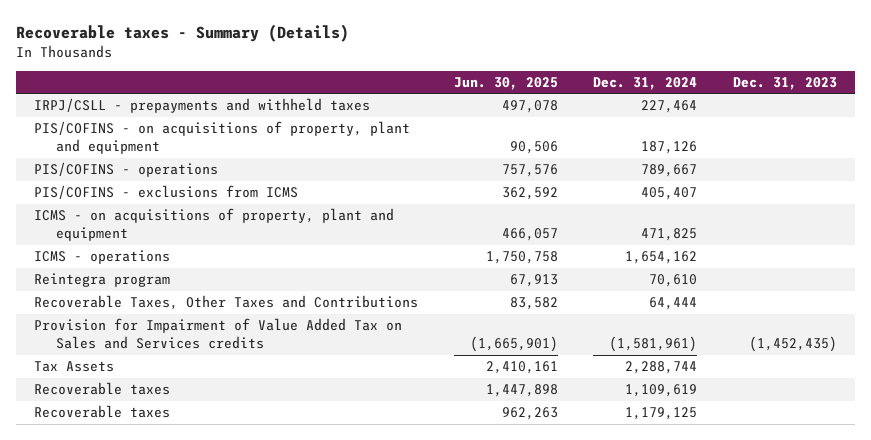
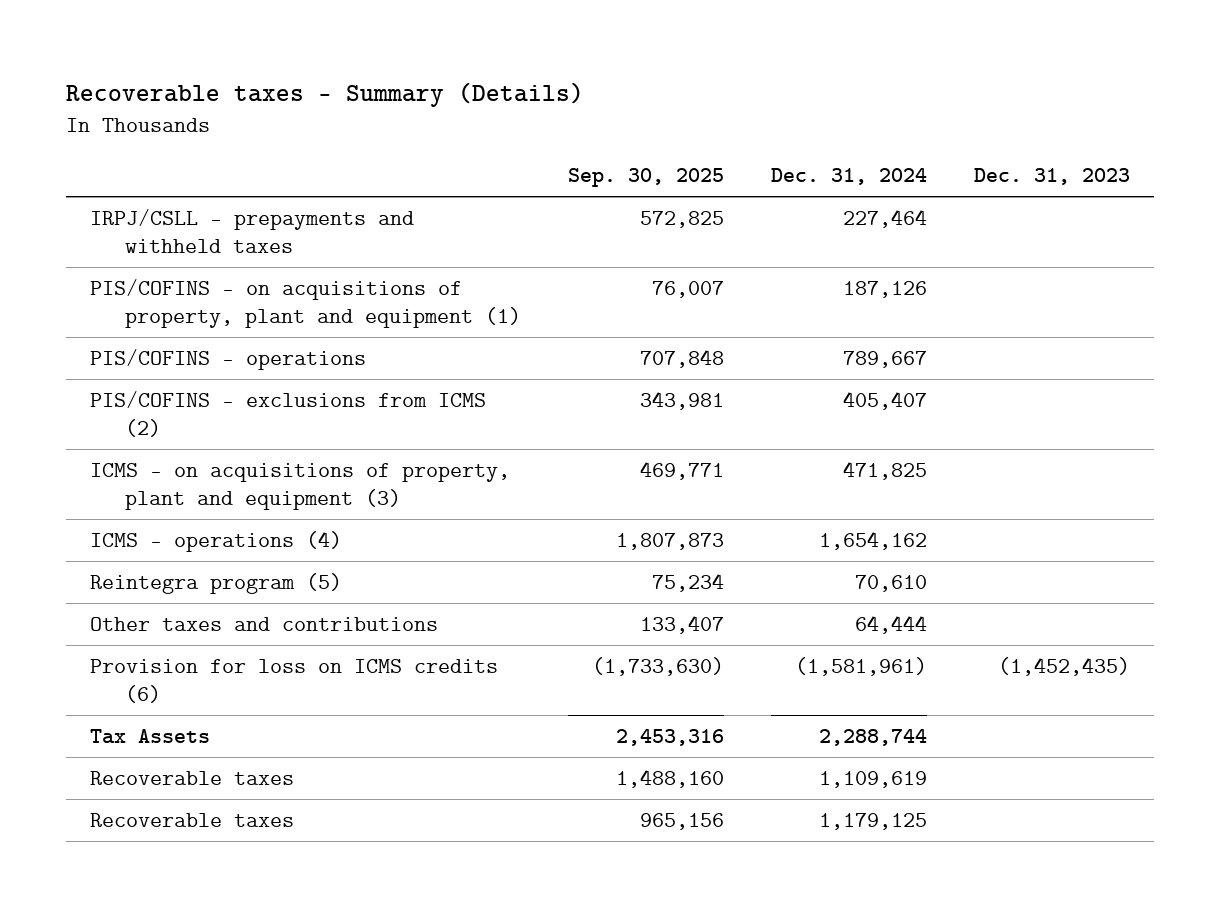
[453,76,558,90] Jun. 30, 2025 -> none
none -> [567,168,724,188] Sep. 30, 2025
[33,121,410,155] PIS/COFINS - on acquisitions of property, plant and equipment -> [89,279,521,328] PIS/COFINS - on acquisitions of property, plant and equipment (1)
[33,185,298,200] PIS/COFINS - exclusions from ICMS -> [89,391,486,437] PIS/COFINS - exclusions from ICMS (2)
[33,208,394,242] ICMS - on acquisitions of property, plant and equipment -> [89,463,510,510] ICMS - on acquisitions of property, plant and equipment (3)
[33,250,170,265] ICMS - operations -> [89,531,342,553] ICMS - operations (4)
[33,273,170,288] Reintegra program -> [89,573,342,595] Reintegra program (5)
[33,295,418,311] Recoverable Taxes, Other Taxes and Contributions -> [89,617,438,632] Other taxes and contributions
[33,318,402,350] Provision for Impairment of Value Added Tax on Sales and Services credits -> [89,659,498,703] Provision for loss on ICMS credits (6)

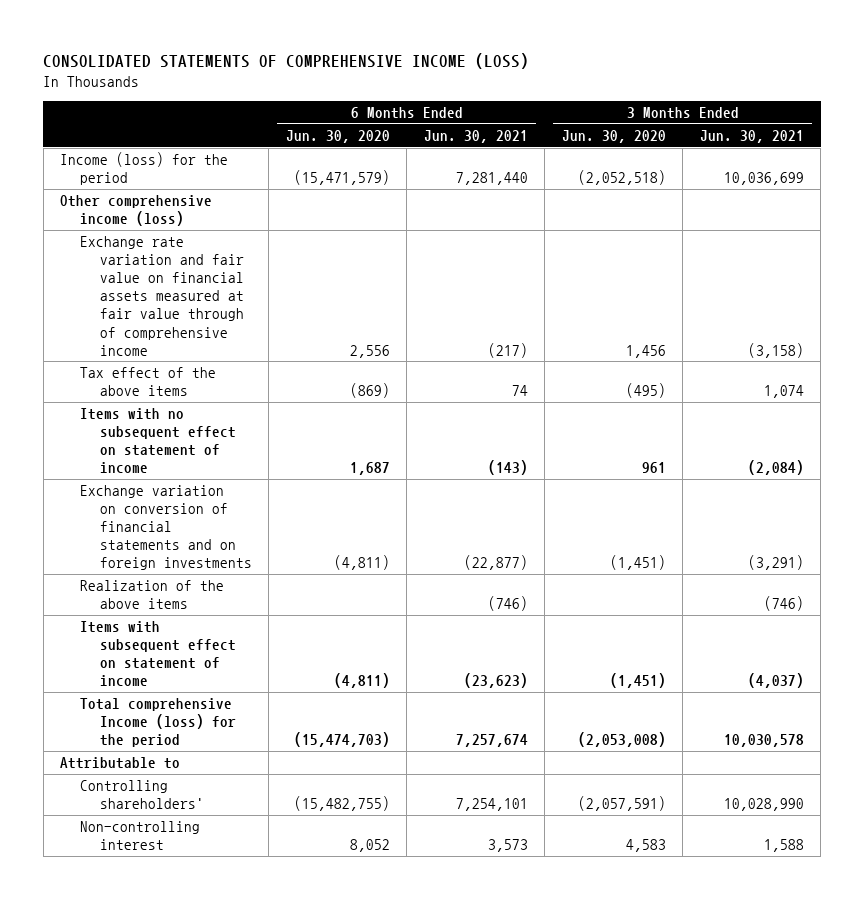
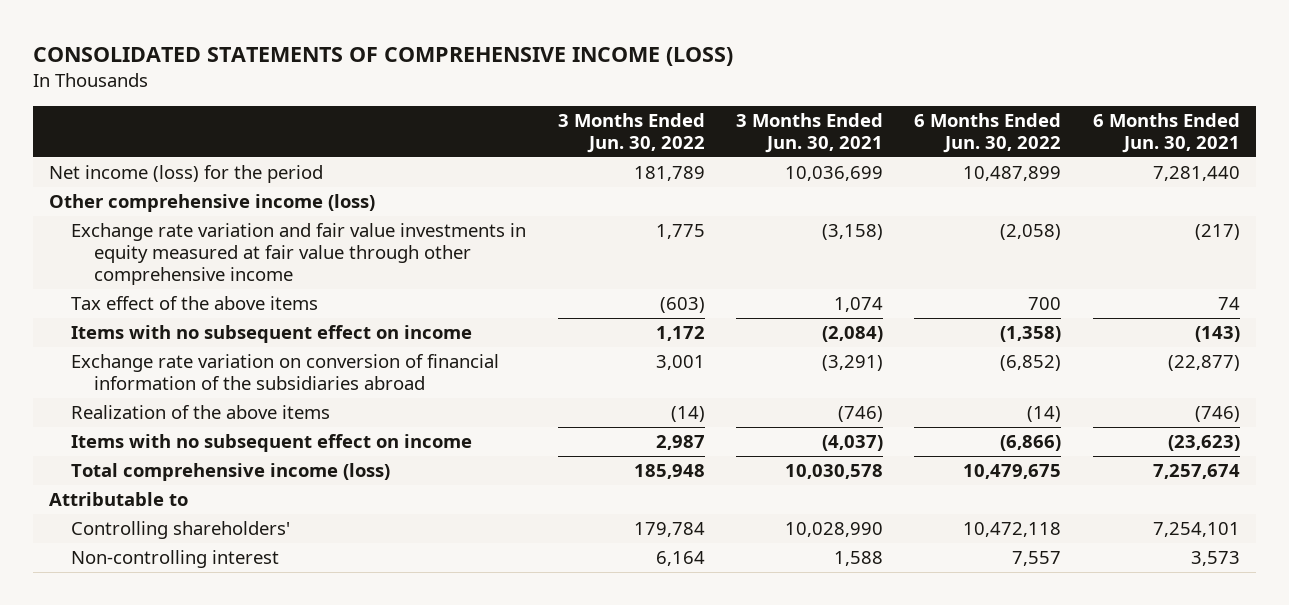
[285,130,390,144] Jun. 30, 2020 -> none
[561,130,666,144] Jun. 30, 2020 -> none
none -> [557,113,705,154] 3 Months Ended Jun. 30, 2022
none -> [914,113,1062,154] 6 Months Ended Jun. 30, 2022
[60,152,229,186] Income (loss) for the period -> [48,165,323,184] Net income (loss) for the period
[79,236,244,356] Exchange rate variation and fair value on financial assets measured at fair value through of comprehensive income -> [71,223,527,285] Exchange rate variation and fair value investments in equity measured at fair value through other comprehensive income
[79,408,236,474] Items with no subsequent effect on statement of income -> [71,325,473,344] Items with no subsequent effect on income
[79,485,252,571] Exchange variation on conversion of financial statements and on foreign investments -> [71,354,500,391] Exchange rate variation on conversion of financial information of the subsidiaries abroad
[79,621,236,687] Items with subsequent effect on statement of income -> [71,434,473,453] Items with no subsequent effect on income
[79,698,236,748] Total comprehensive Income (loss) for the period -> [71,463,391,482] Total comprehensive income (loss)

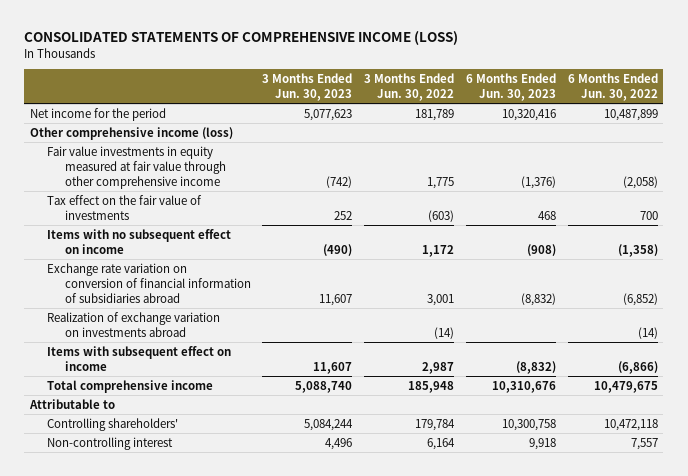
[736,113,884,154] 3 Months Ended Jun. 30, 2021 -> none
[1092,113,1240,154] 6 Months Ended Jun. 30, 2021 -> none
none -> [262,73,353,102] 3 Months Ended Jun. 30, 2023
none -> [465,73,556,102] 6 Months Ended Jun. 30, 2023
[48,165,323,184] Net income (loss) for the period -> [30,107,167,121] Net income for the period
[71,223,527,285] Exchange rate variation and fair value investments in equity measured at fair value through other comprehensive income -> [47,145,226,189] Fair value investments in equity measured at fair value through other comprehensive income
[71,296,319,311] Tax effect of the above items -> [47,194,203,220] Tax effect on the fair value of investments
[71,354,500,391] Exchange rate variation on conversion of financial information of the subsidiaries abroad -> [47,262,251,303] Exchange rate variation on conversion of financial information of subsidiaries abroad
[71,405,331,420] Realization of the above items -> [47,311,221,337] Realization of exchange variation on investments abroad
[71,434,473,453] Items with no subsequent effect on income -> [47,345,232,371] Items with subsequent effect on income
[71,463,391,482] Total comprehensive income (loss) -> [47,379,214,393] Total comprehensive income

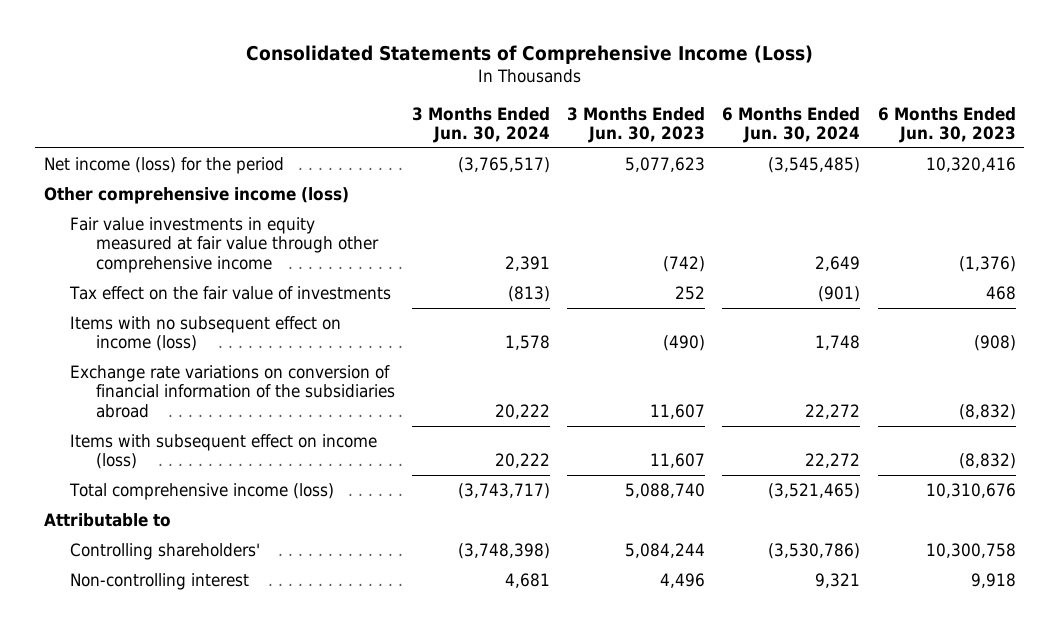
[24,31,459,46] CONSOLIDATED STATEMENTS OF COMPREHENSIVE INCOME (LOSS) -> [245,45,813,65] Consolidated Statements of Comprehensive Income (Loss)
[364,73,455,102] 3 Months Ended Jun. 30, 2022 -> none
[567,73,658,102] 6 Months Ended Jun. 30, 2022 -> none
none -> [411,106,550,143] 3 Months Ended Jun. 30, 2024
none -> [722,106,861,143] 6 Months Ended Jun. 30, 2024
[30,107,167,121] Net income for the period -> [43,156,284,174] Net income (loss) for the period
[47,311,221,337] Realization of exchange variation on investments abroad -> none
[47,228,232,254] Items with no subsequent effect on income -> [69,315,341,352] Items with no subsequent effect on income (loss)
[47,262,251,303] Exchange rate variation on conversion of financial information of subsidiaries abroad -> [69,364,395,418] Exchange rate variations on conversion of financial information of the subsidiaries abroad
[47,345,232,371] Items with subsequent effect on income -> [69,433,377,470] Items with subsequent effect on income (loss)
[47,379,214,393] Total comprehensive income -> [68,482,334,500] Total comprehensive income (loss)

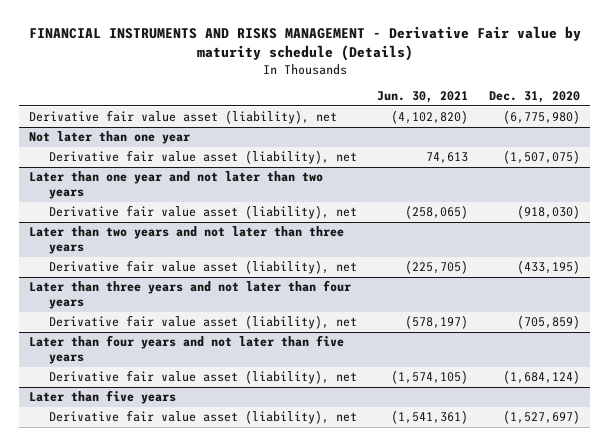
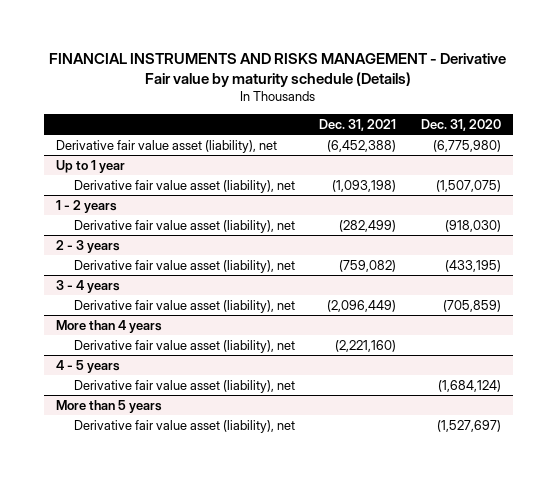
[377,91,469,104] Jun. 30, 2021 -> none
none -> [319,118,397,131] Dec. 31, 2021
[29,131,191,145] Not later than one year -> [55,159,125,173] Up to 1 year
[29,171,324,200] Later than one year and not later than two years -> [55,199,117,213] 1 - 2 years
[29,226,345,255] Later than two years and not later than three years -> [55,239,120,253] 2 - 3 years
[29,280,352,310] Later than three years and not later than four years -> [55,279,120,293] 3 - 4 years
none -> [55,319,162,333] More than 4 years
none -> [73,339,295,353] Derivative fair value asset (liability), net
[29,335,345,365] Later than four years and not later than five years -> [55,359,120,373] 4 - 5 years
[29,390,177,405] Later than five years -> [55,399,162,413] More than 5 years

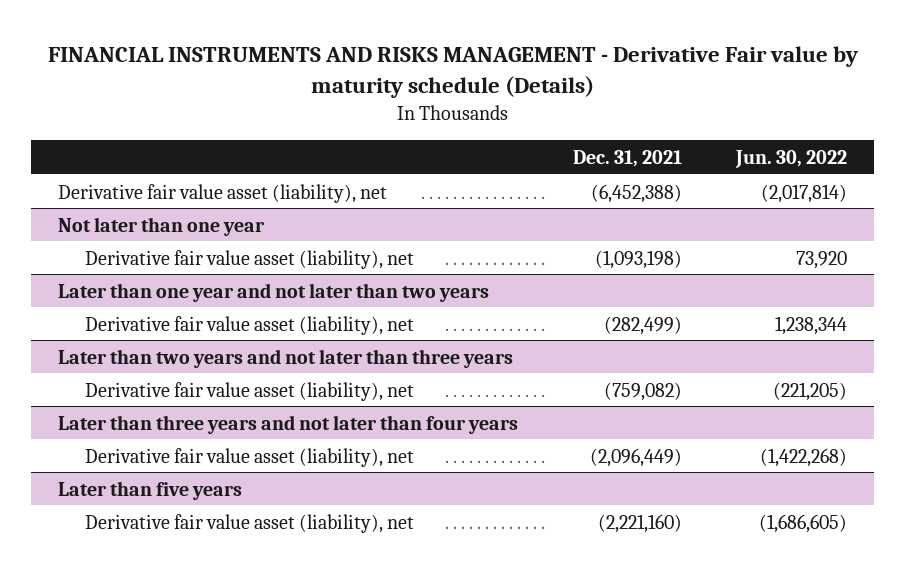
[420,118,501,131] Dec. 31, 2020 -> none
none -> [735,149,848,168] Jun. 30, 2022
[55,159,125,173] Up to 1 year -> [58,216,266,236] Not later than one year
[55,199,117,213] 1 - 2 years -> [58,282,490,302] Later than one year and not later than two years
[55,239,120,253] 2 - 3 years -> [58,348,514,368] Later than two years and not later than three years
[55,279,120,293] 3 - 4 years -> [58,414,519,434] Later than three years and not later than four years
[55,319,162,333] More than 4 years -> none
none -> [58,480,243,500] Later than five years
[55,359,120,373] 4 - 5 years -> none
[73,379,295,393] Derivative fair value asset (liability), net -> none
[55,399,162,413] More than 5 years -> none
[73,419,295,433] Derivative fair value asset (liability), net -> none

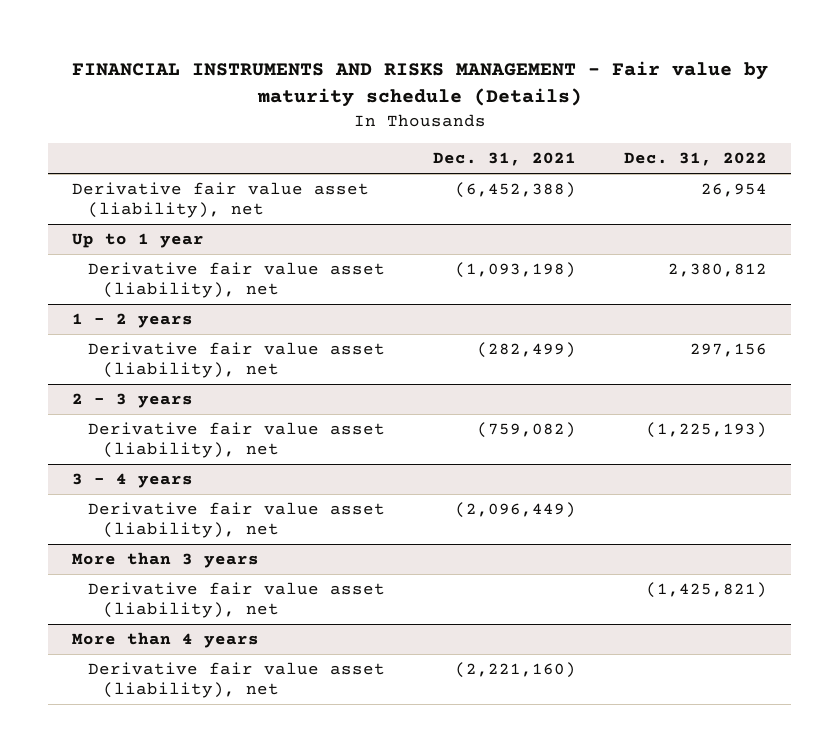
[47,46,858,99] FINANCIAL INSTRUMENTS AND RISKS MANAGEMENT - Derivative Fair value by maturity schedule (Details) -> [71,61,768,108] FINANCIAL INSTRUMENTS AND RISKS MANAGEMENT - Fair value by maturity schedule (Details)
[735,149,848,168] Jun. 30, 2022 -> none
none -> [623,152,767,167] Dec. 31, 2022
[58,216,266,236] Not later than one year -> [72,232,205,248] Up to 1 year
[58,282,490,302] Later than one year and not later than two years -> [72,312,194,328] 1 - 2 years
[58,348,514,368] Later than two years and not later than three years -> [72,392,194,408] 2 - 3 years
[58,414,519,434] Later than three years and not later than four years -> [72,472,194,488] 3 - 4 years
[58,480,243,500] Later than five years -> none
none -> [72,551,260,568] More than 3 years
none -> [87,581,385,619] Derivative fair value asset (liability), net
none -> [72,631,260,648] More than 4 years

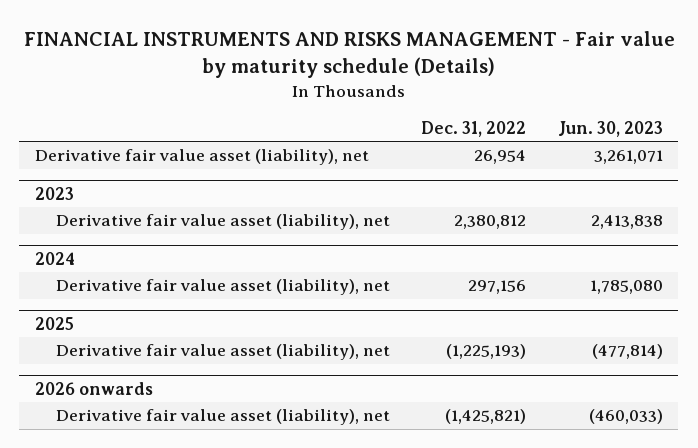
[432,152,576,167] Dec. 31, 2021 -> none
none -> [557,120,663,137] Jun. 30, 2023
[72,232,205,248] Up to 1 year -> [35,186,75,200] 2023
[72,312,194,328] 1 - 2 years -> [35,251,76,265] 2024
[72,392,194,408] 2 - 3 years -> [35,316,75,330] 2025
[72,472,194,488] 3 - 4 years -> none
[87,501,385,539] Derivative fair value asset (liability), net -> none
[72,551,260,568] More than 3 years -> [35,381,154,395] 2026 onwards
[72,631,260,648] More than 4 years -> none
[87,661,385,699] Derivative fair value asset (liability), net -> none

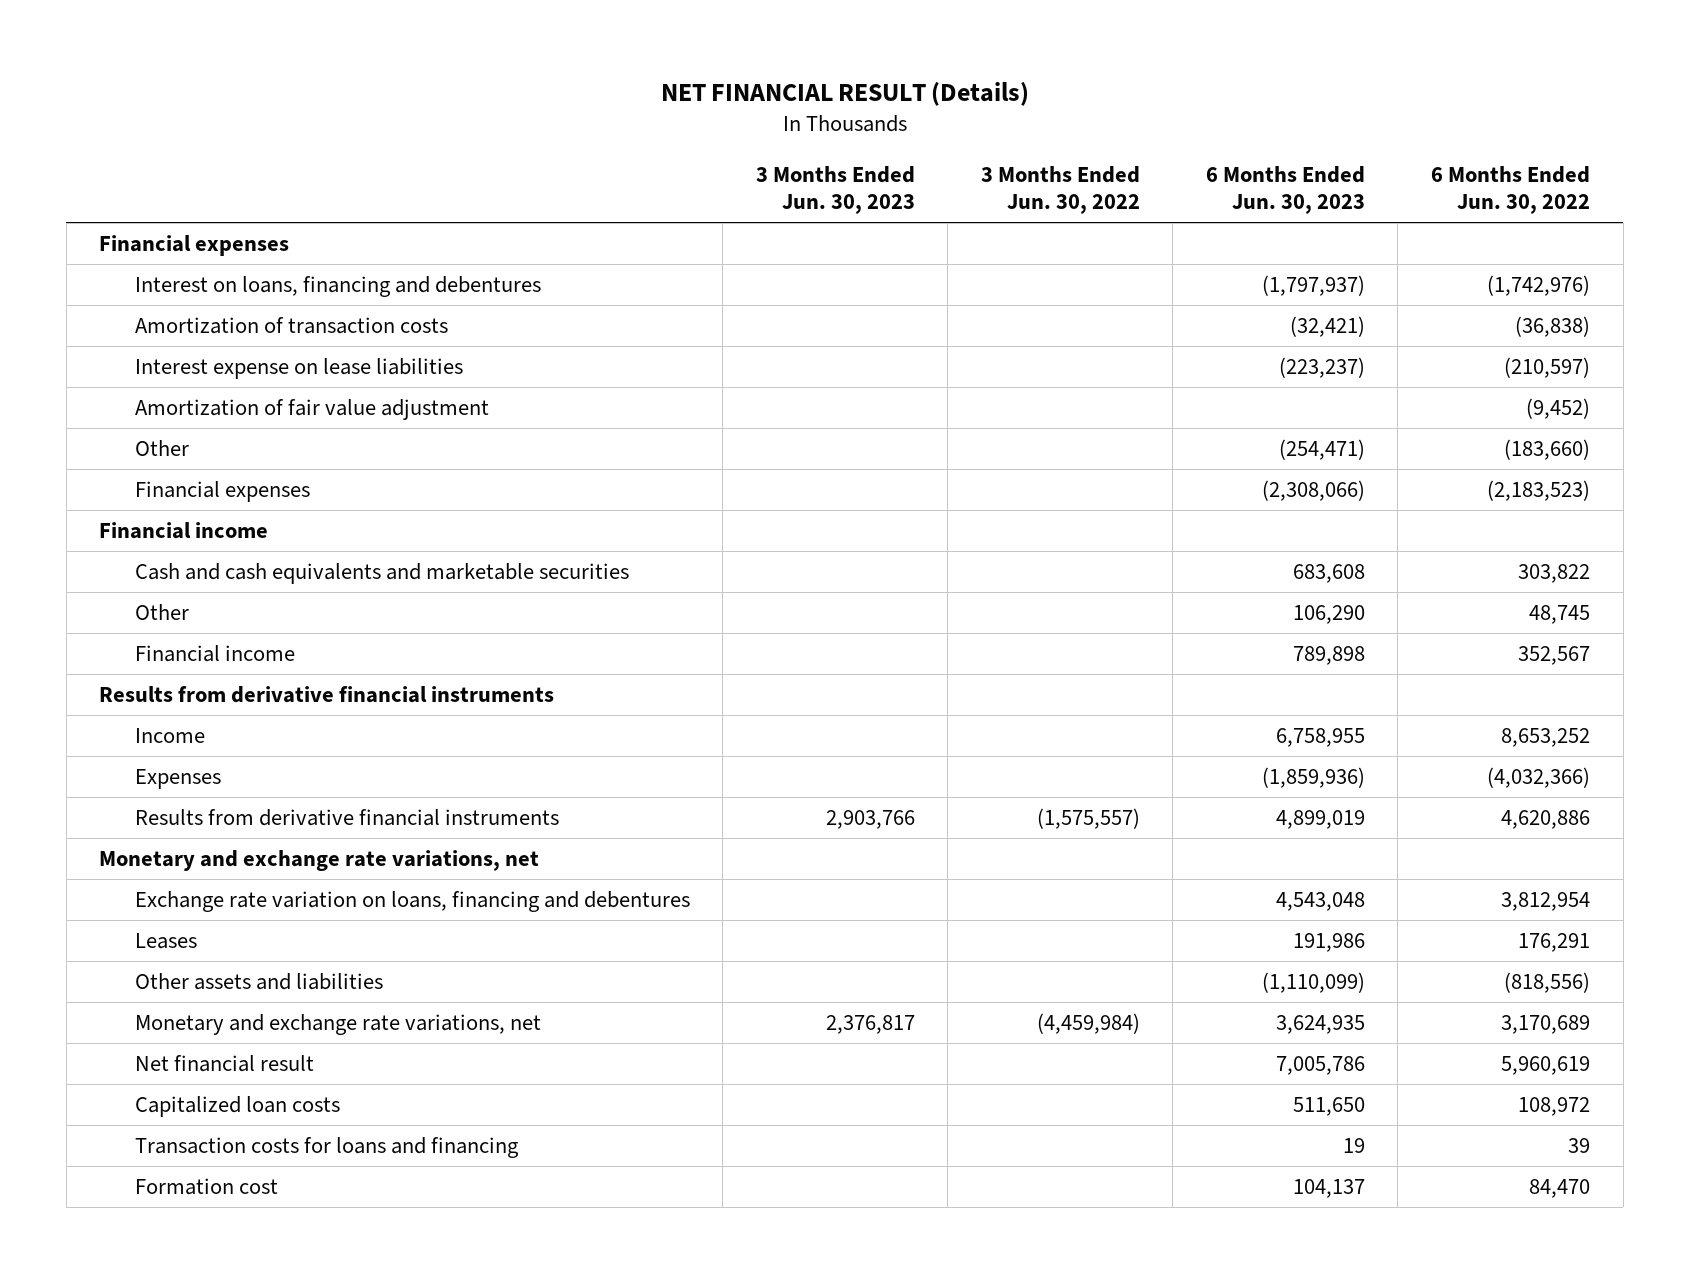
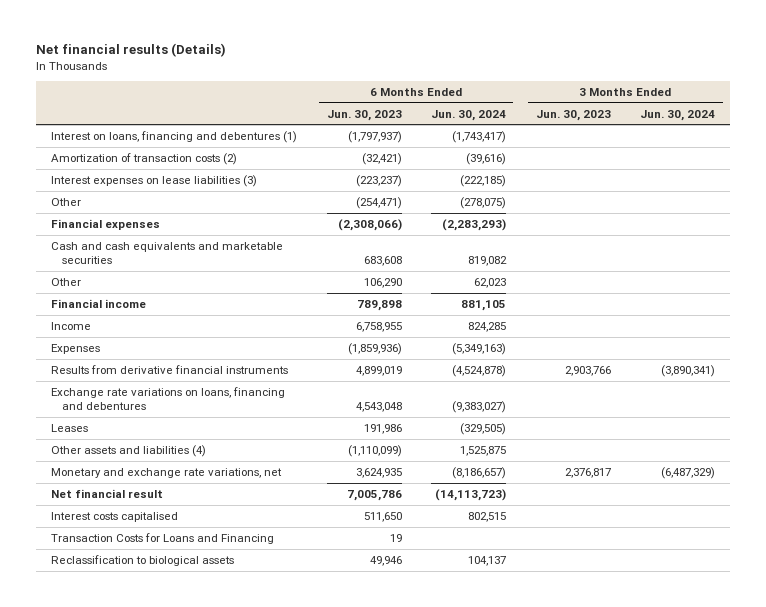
[660,81,1029,106] NET FINANCIAL RESULT (Details) -> [36,43,227,58] Net financial results (Details)
[980,165,1140,214] 3 Months Ended Jun. 30, 2022 -> none
[1431,165,1591,214] 6 Months Ended Jun. 30, 2022 -> none
none -> [431,109,507,121] Jun. 30, 2024
none -> [640,109,716,121] Jun. 30, 2024
[99,235,290,257] Financial expenses -> none
[134,399,489,421] Amortization of fair value adjustment -> none
[134,276,541,298] Interest on loans, financing and debentures -> [51,130,298,143] Interest on loans, financing and debentures (1)
[134,317,448,335] Amortization of transaction costs -> [51,152,238,165] Amortization of transaction costs (2)
[134,358,463,380] Interest expense on lease liabilities -> [51,174,258,187] Interest expenses on lease liabilities (3)
[99,522,269,540] Financial income -> none
[99,686,555,704] Results from derivative financial instruments -> none
[99,850,540,872] Monetary and exchange rate variations, net -> none
[134,891,690,913] Exchange rate variation on loans, financing and debentures -> [51,386,286,410] Exchange rate variations on loans, financing and debentures
[134,973,383,991] Other assets and liabilities -> [51,444,207,457] Other assets and liabilities (4)
[134,1178,278,1196] Formation cost -> none
[134,1096,340,1118] Capitalized loan costs -> [51,511,179,522] Interest costs capitalised
[134,1137,519,1159] Transaction costs for loans and financing -> [51,532,275,544] Transaction Costs for Loans and Financing
none -> [51,554,235,566] Reclassification to biological assets

